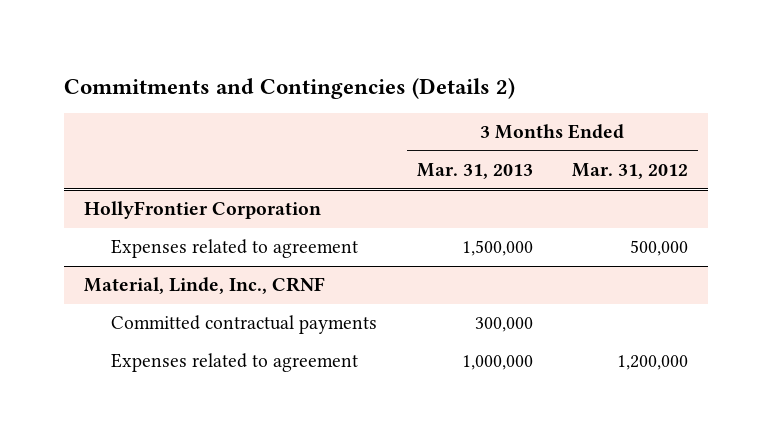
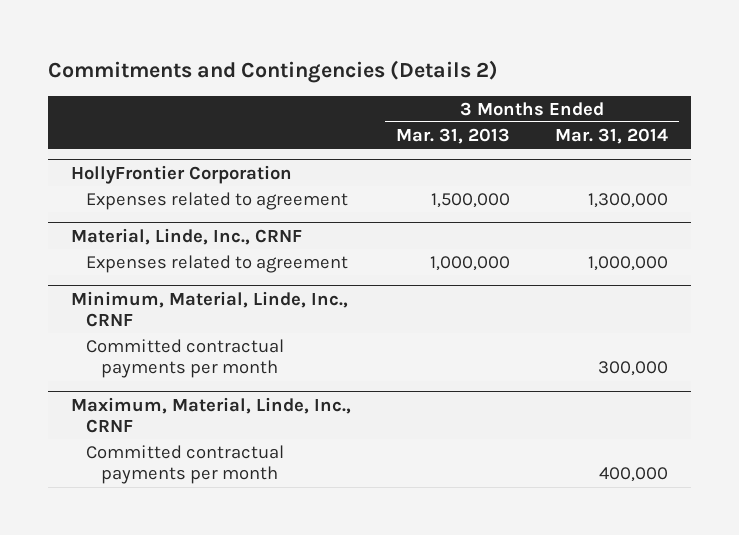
[572,163,689,180] Mar. 31, 2012 -> none
none -> [555,127,669,144] Mar. 31, 2014
[111,315,378,335] Committed contractual payments -> none
none -> [70,290,348,328] Minimum, Material, Linde, Inc., CRNF
none -> [85,338,284,379] Committed contractual payments per month
none -> [70,396,351,434] Maximum, Material, Linde, Inc., CRNF
none -> [85,444,284,485] Committed contractual payments per month

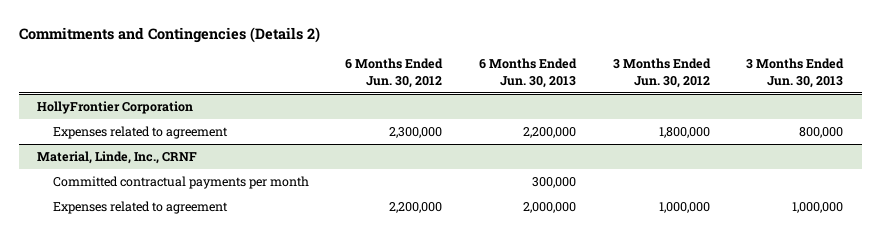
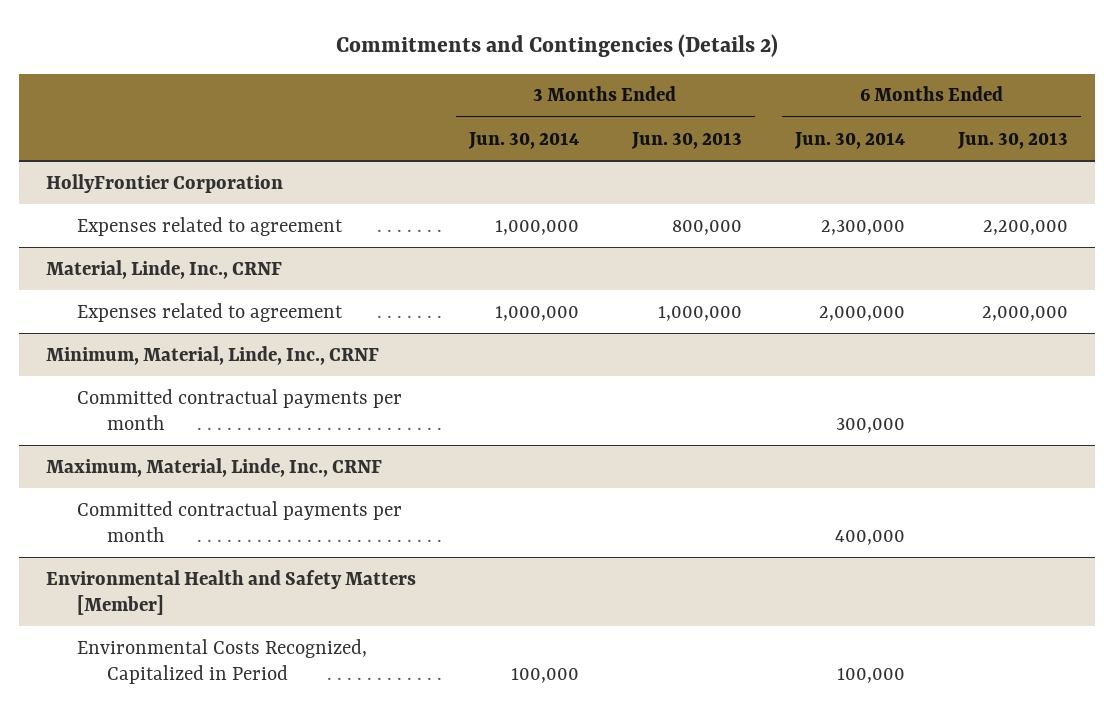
[345,58,444,88] 6 Months Ended Jun. 30, 2012 -> none
[612,58,711,88] 3 Months Ended Jun. 30, 2012 -> none
none -> [467,131,579,149] Jun. 30, 2014
none -> [794,131,906,149] Jun. 30, 2014
[52,176,309,190] Committed contractual payments per month -> none
none -> [45,345,379,365] Minimum, Material, Linde, Inc., CRNF
none -> [76,388,402,430] Committed contractual payments per month
none -> [45,457,382,477] Maximum, Material, Linde, Inc., CRNF
none -> [76,500,402,542] Committed contractual payments per month
none -> [45,569,416,615] Environmental Health and Safety Matters [Member]
none -> [76,638,367,684] Environmental Costs Recognized, Capitalized in Period

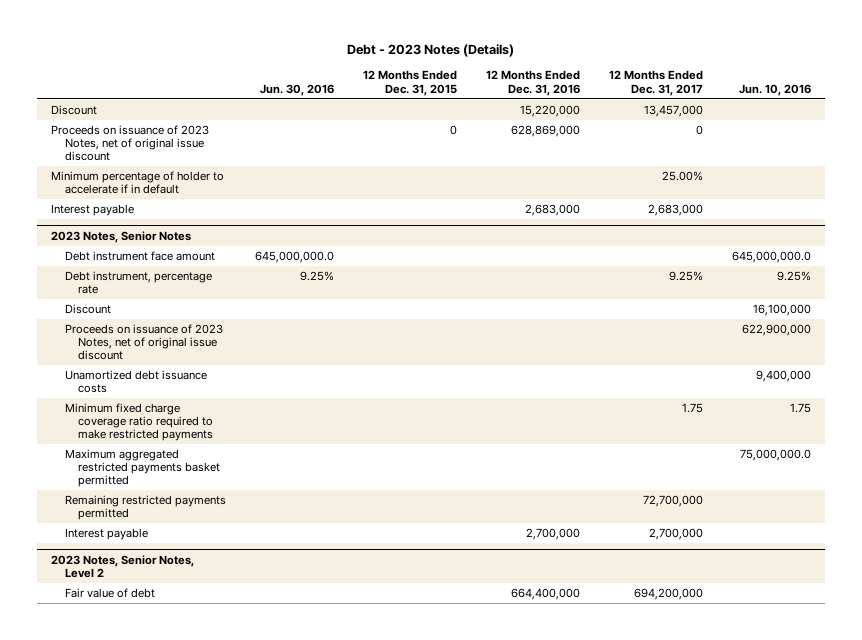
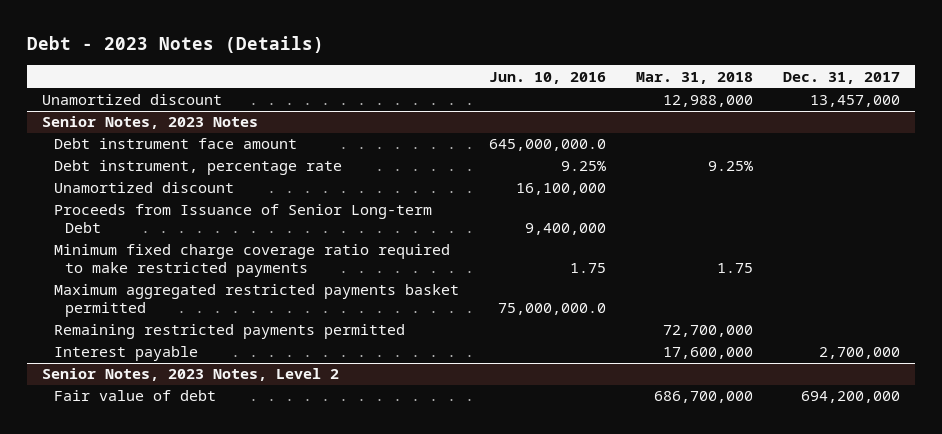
[259,83,334,96] Jun. 30, 2016 -> none
[362,70,457,96] 12 Months Ended Dec. 31, 2015 -> none
[485,70,580,96] 12 Months Ended Dec. 31, 2016 -> none
[608,70,703,96] 12 Months Ended Dec. 31, 2017 -> none
none -> [635,71,753,84] Mar. 31, 2018
none -> [782,71,900,84] Dec. 31, 2017
[51,125,210,162] Proceeds on issuance of 2023 Notes, net of original issue discount -> none
[51,171,225,195] Minimum percentage of holder to accelerate if in default -> none
[51,204,135,217] Interest payable -> none
[51,105,98,116] Discount -> [42,94,223,106] Unamortized discount
[51,230,192,243] 2023 Notes, Senior Notes -> [42,116,259,130] Senior Notes, 2023 Notes
[64,370,207,394] Unamortized debt issuance costs -> none
[64,304,111,315] Discount -> [53,182,234,194] Unamortized discount
[64,324,223,361] Proceeds on issuance of 2023 Notes, net of original issue discount -> [53,204,432,234] Proceeds from Issuance of Senior Long-term Debt
[741,324,811,337] 622,900,000 -> [524,223,606,236] 9,400,000
[51,554,195,578] 2023 Notes, Senior Notes, Level 2 -> [42,368,340,382] Senior Notes, 2023 Notes, Level 2

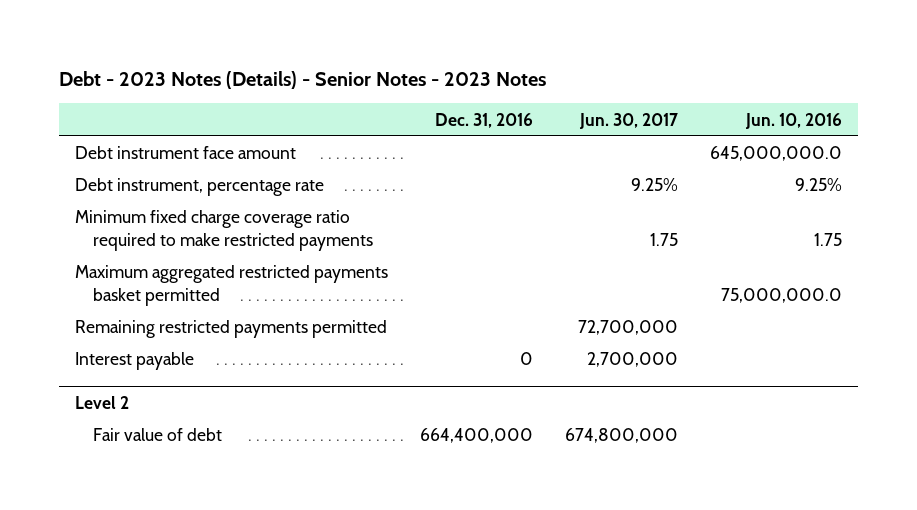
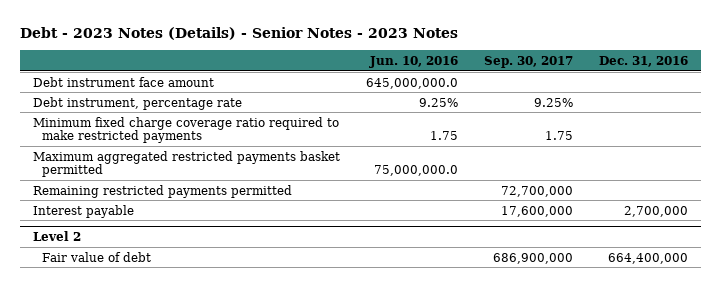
[578,112,678,129] Jun. 30, 2017 -> none
none -> [483,55,573,68] Sep. 30, 2017
[519,352,533,366] 0 -> [623,205,688,217] 2,700,000

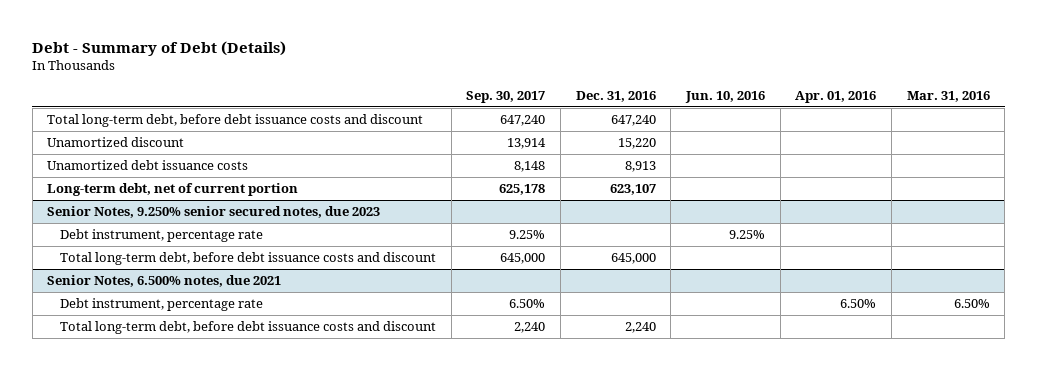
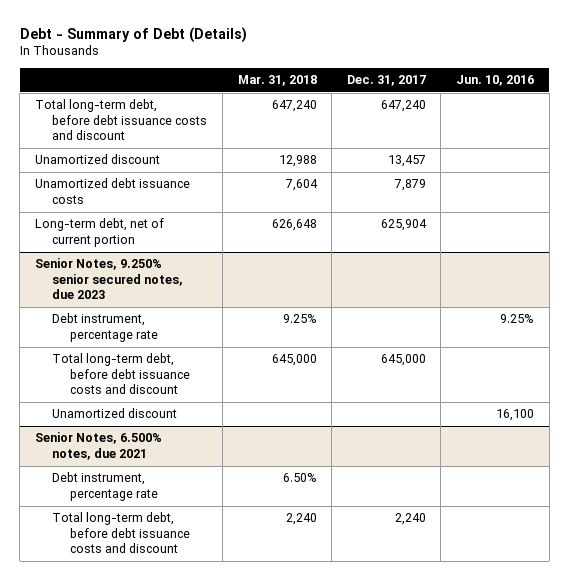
[466,90,546,103] Sep. 30, 2017 -> none
[575,90,656,102] Dec. 31, 2016 -> none
[795,90,877,103] Apr. 01, 2016 -> none
[906,90,990,102] Mar. 31, 2016 -> none
none -> [237,75,317,87] Mar. 31, 2018
none -> [346,75,426,87] Dec. 31, 2017
none -> [52,408,178,419] Unamortized discount

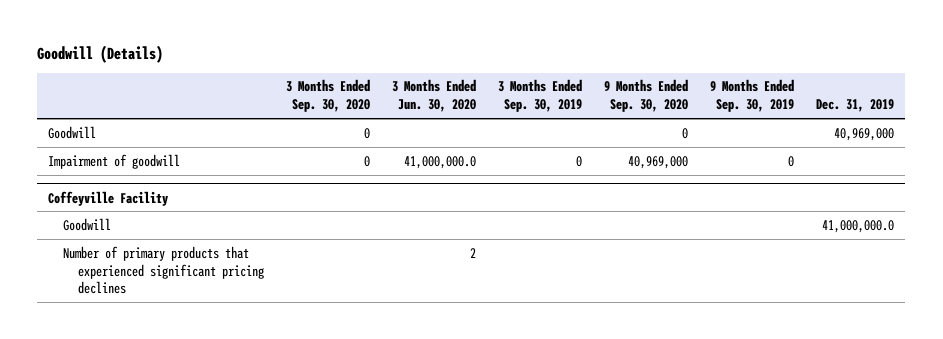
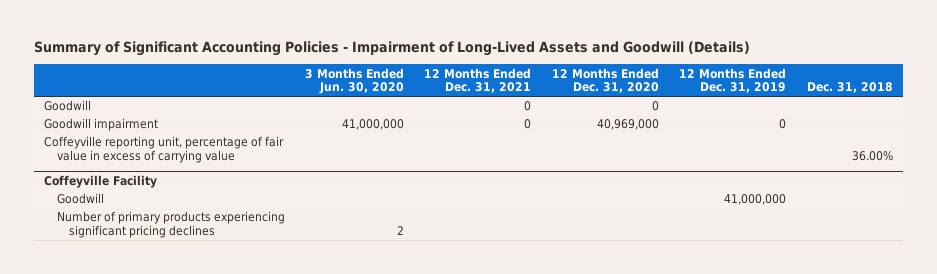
[37,44,164,63] Goodwill (Details) -> [33,41,750,57] Summary of Significant Accounting Policies - Impairment of Long-Lived Assets and Goodwill (Details)
[285,79,370,113] 3 Months Ended Sep. 30, 2020 -> none
[497,79,582,113] 3 Months Ended Sep. 30, 2019 -> none
[604,79,689,113] 9 Months Ended Sep. 30, 2020 -> none
[710,79,795,113] 9 Months Ended Sep. 30, 2019 -> none
[816,99,895,113] Dec. 31, 2019 -> none
none -> [424,67,532,94] 12 Months Ended Dec. 31, 2021
none -> [551,67,659,94] 12 Months Ended Dec. 31, 2020
none -> [679,67,787,94] 12 Months Ended Dec. 31, 2019
none -> [806,82,893,94] Dec. 31, 2018
[48,153,181,169] Impairment of goodwill -> [44,118,159,132] Goodwill impairment
[403,155,476,169] 41,000,000.0 -> [341,119,404,131] 41,000,000
none -> [44,136,285,164] Coffeyville reporting unit, percentage of fair value in excess of carrying value
[63,245,264,295] Number of primary products that experienced significant pricing declines -> [56,211,285,239] Number of primary products experiencing significant pricing declines

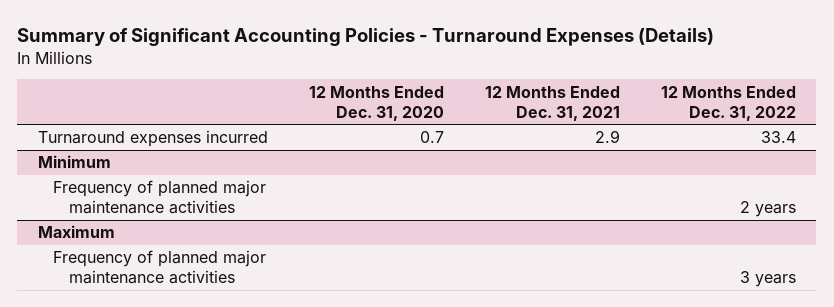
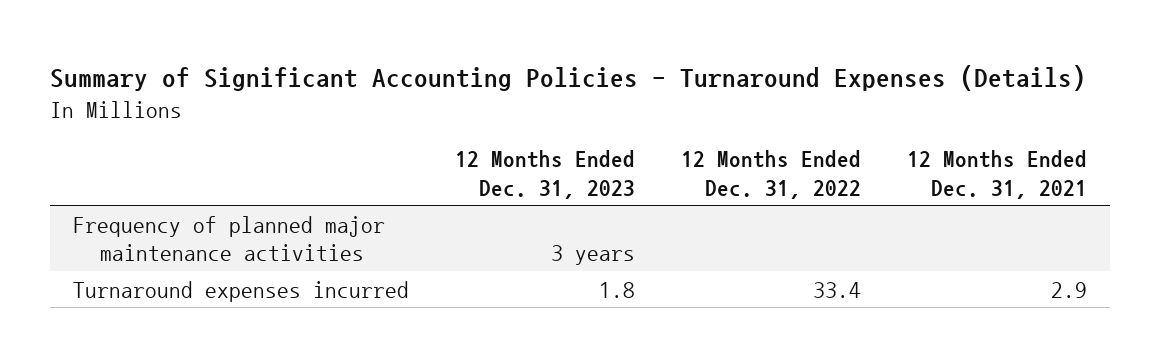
[308,85,444,121] 12 Months Ended Dec. 31, 2020 -> none
none -> [454,150,635,199] 12 Months Ended Dec. 31, 2023
none -> [72,215,385,262] Frequency of planned major maintenance activities
[37,155,111,169] Minimum -> none
[53,180,267,215] Frequency of planned major maintenance activities -> none
[37,225,115,239] Maximum -> none
[53,250,267,285] Frequency of planned major maintenance activities -> none

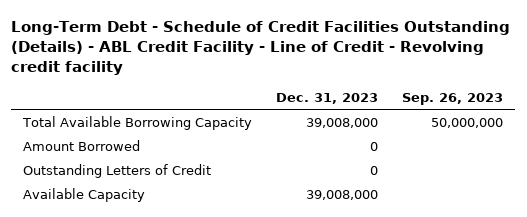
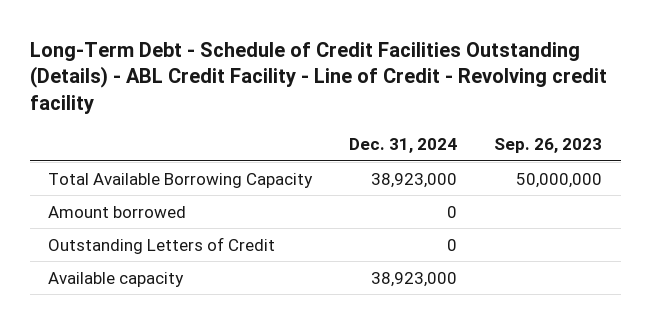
[276,93,379,105] Dec. 31, 2023 -> none
none -> [349,138,458,154] Dec. 31, 2024
[23,139,141,151] Amount Borrowed -> [48,205,187,218] Amount borrowed
[23,187,146,202] Available Capacity -> [48,271,185,287] Available capacity

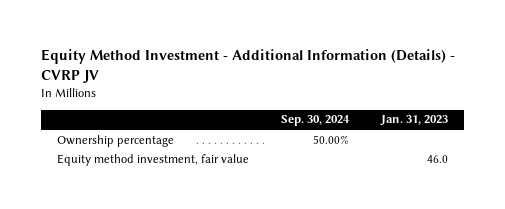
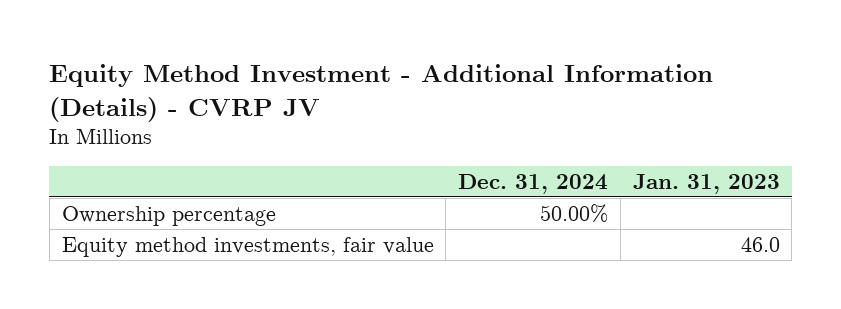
[281,115,351,127] Sep. 30, 2024 -> none
none -> [458,173,609,194] Dec. 31, 2024
[56,153,249,166] Equity method investment, fair value -> [61,236,434,257] Equity method investments, fair value

